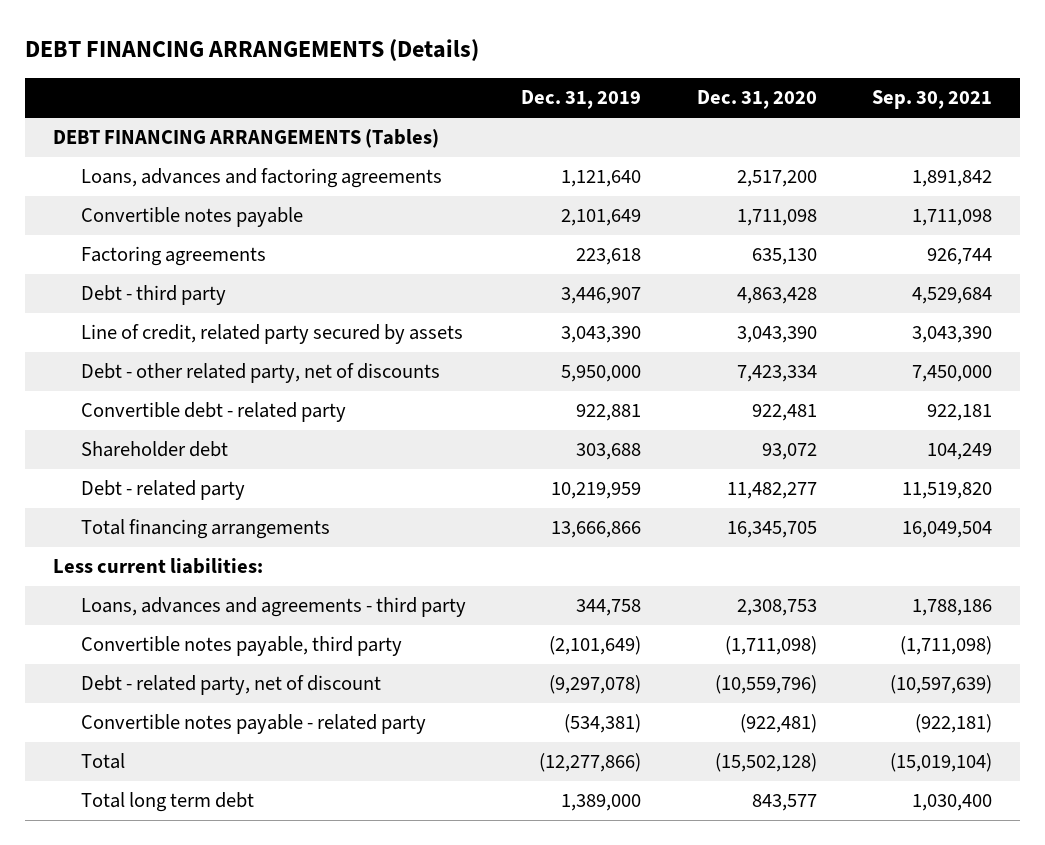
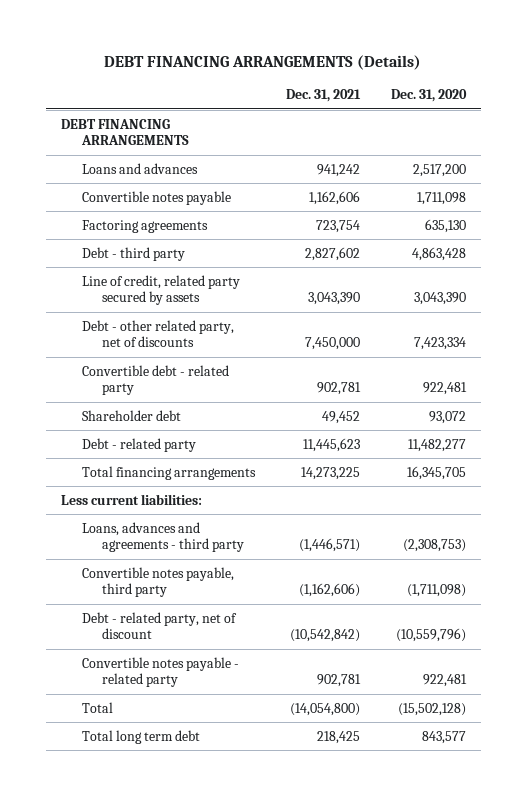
[521,90,642,110] Dec. 31, 2019 -> none
[872,90,993,110] Sep. 30, 2021 -> none
none -> [285,89,361,103] Dec. 31, 2021
[52,129,439,149] DEBT FINANCING ARRANGEMENTS (Tables) -> [61,118,189,146] DEBT FINANCING ARRANGEMENTS
[80,168,442,189] Loans, advances and factoring agreements -> [81,162,198,174] Loans and advances
[736,599,817,617] 2,308,753 -> [402,539,466,553] (2,308,753)
[739,714,817,734] (922,481) -> [422,674,467,688] 922,481

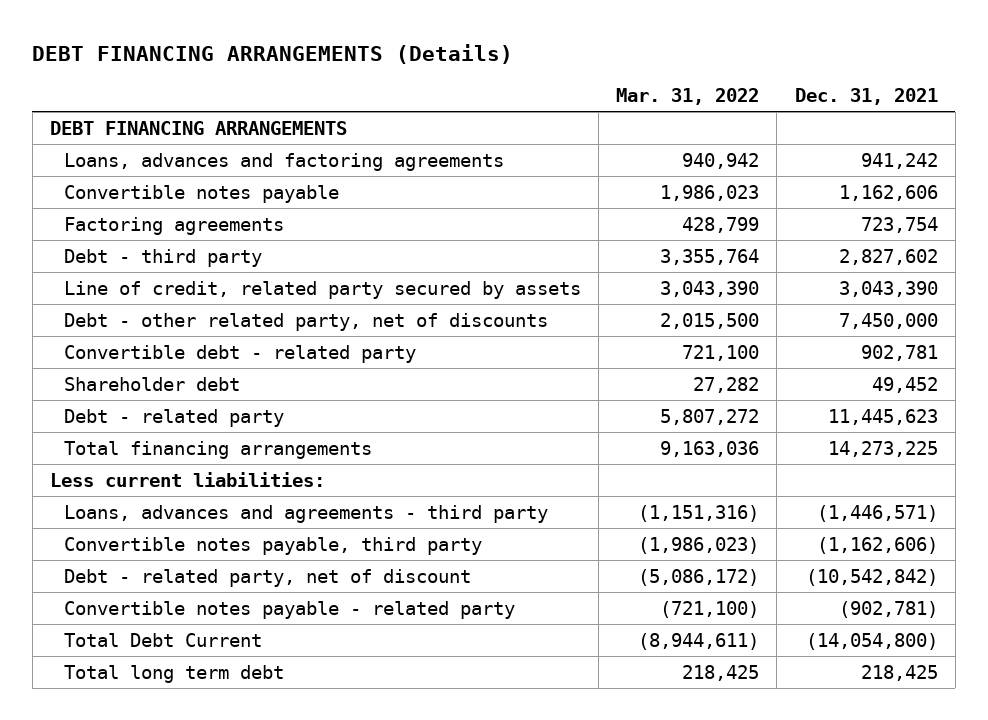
[390,89,467,103] Dec. 31, 2020 -> none
none -> [616,88,760,106] Mar. 31, 2022
[81,162,198,174] Loans and advances -> [63,152,504,171] Loans, advances and factoring agreements
[316,674,361,688] 902,781 -> [838,600,938,618] (902,781)
[81,701,113,713] Total -> [63,632,262,647] Total Debt Current

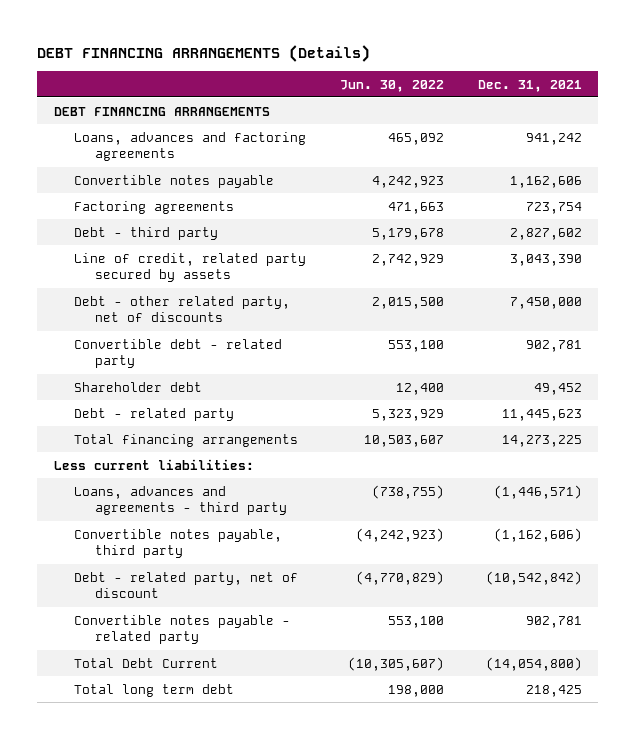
[616,88,760,106] Mar. 31, 2022 -> none
none -> [340,79,445,92] Jun. 30, 2022
[838,600,938,618] (902,781) -> [525,615,582,628] 902,781

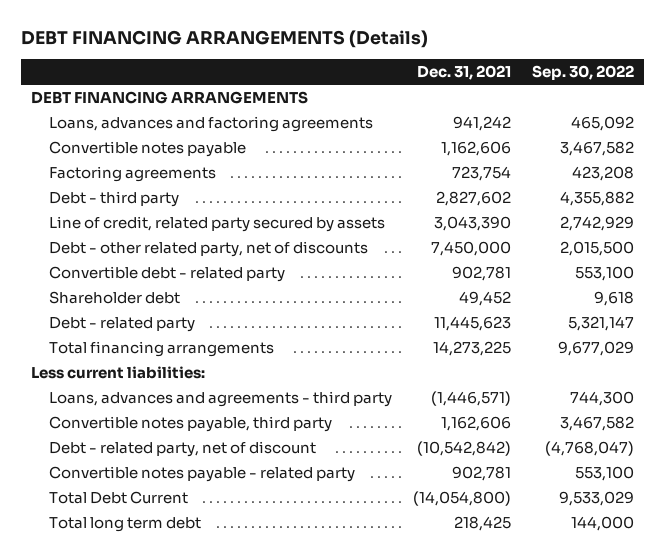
[340,79,445,92] Jun. 30, 2022 -> none
none -> [531,65,634,81] Sep. 30, 2022
[493,527,582,542] (1,162,606) -> [440,415,511,431] 1,162,606

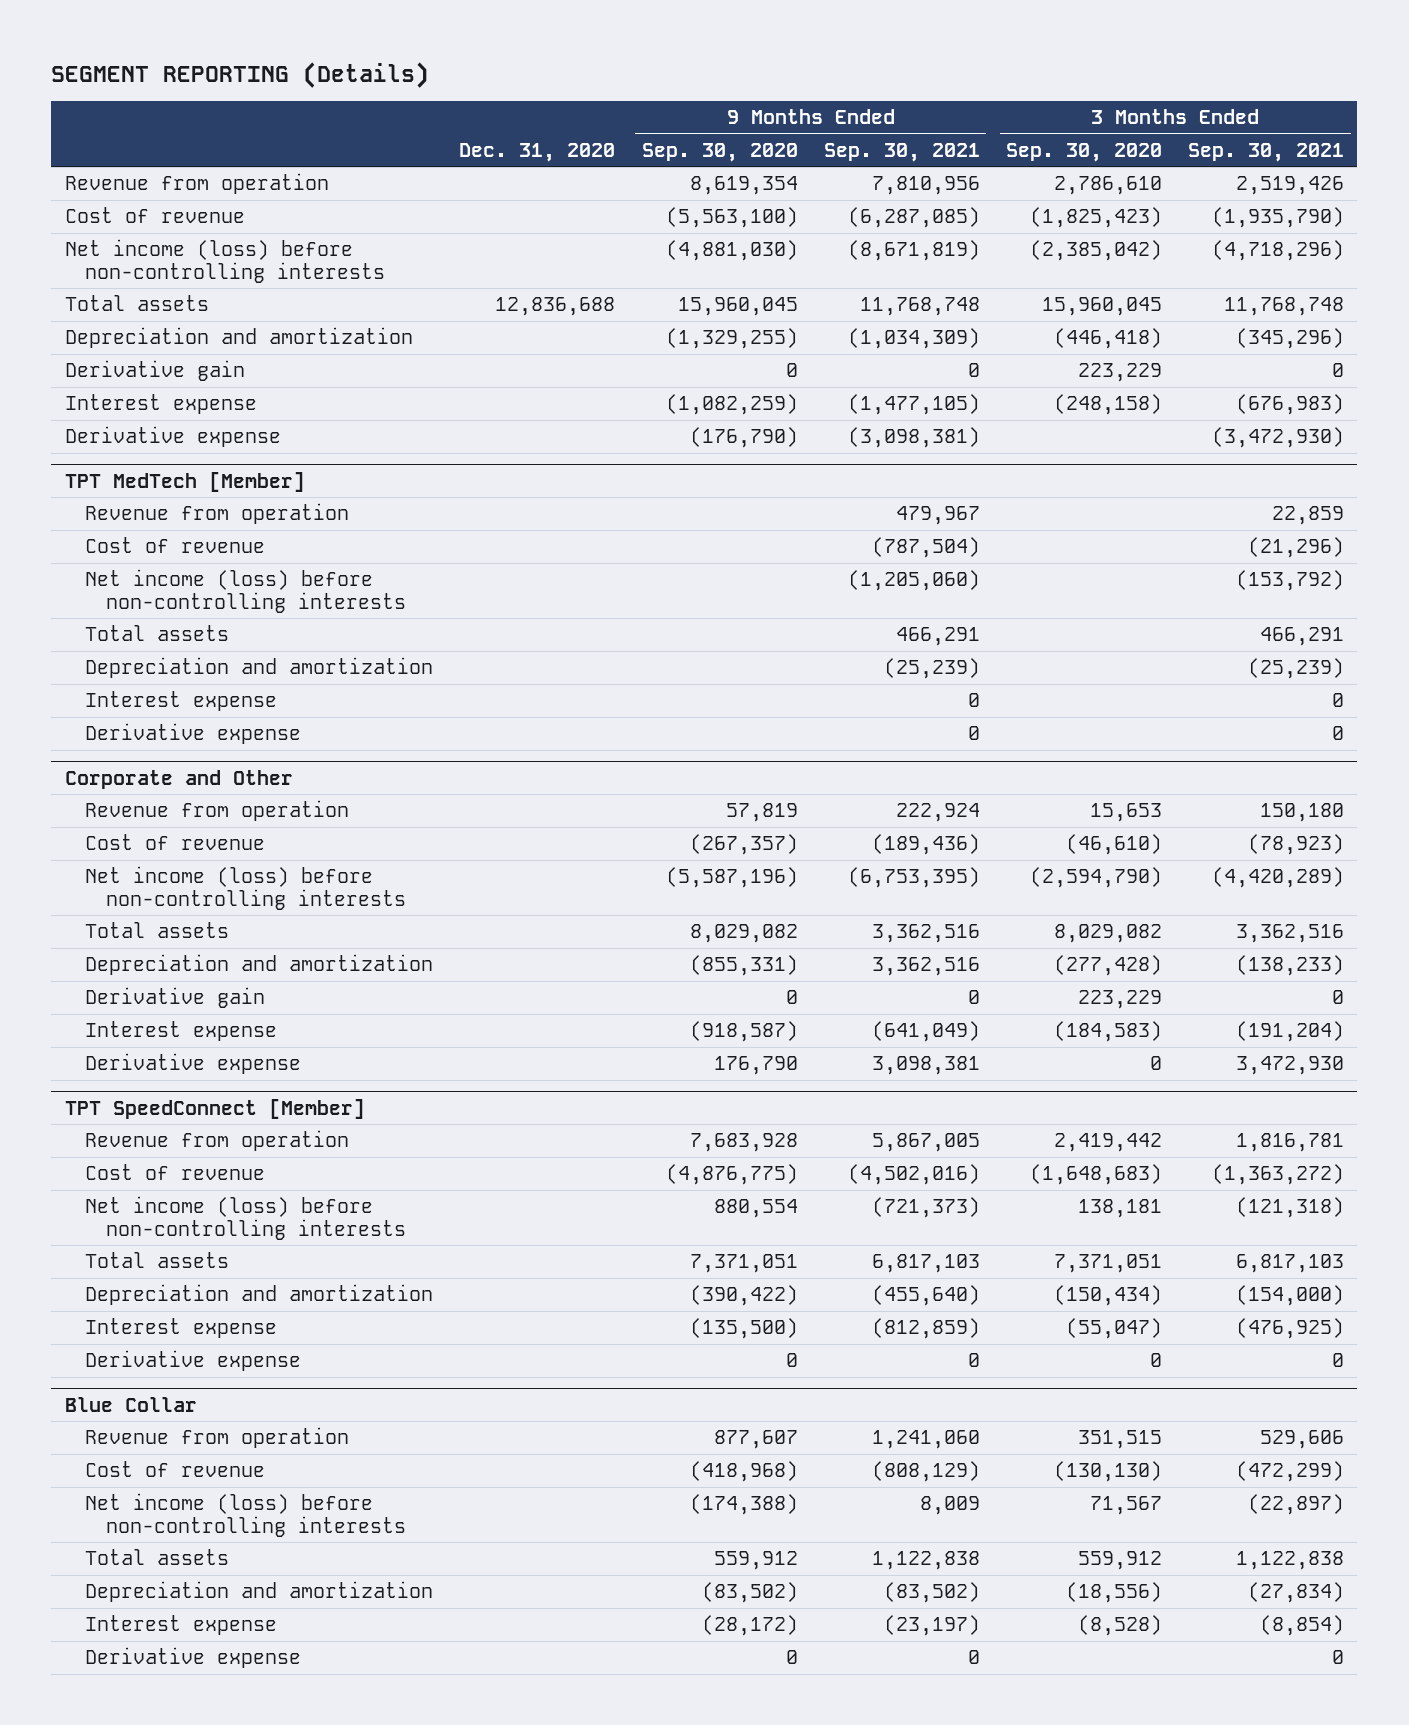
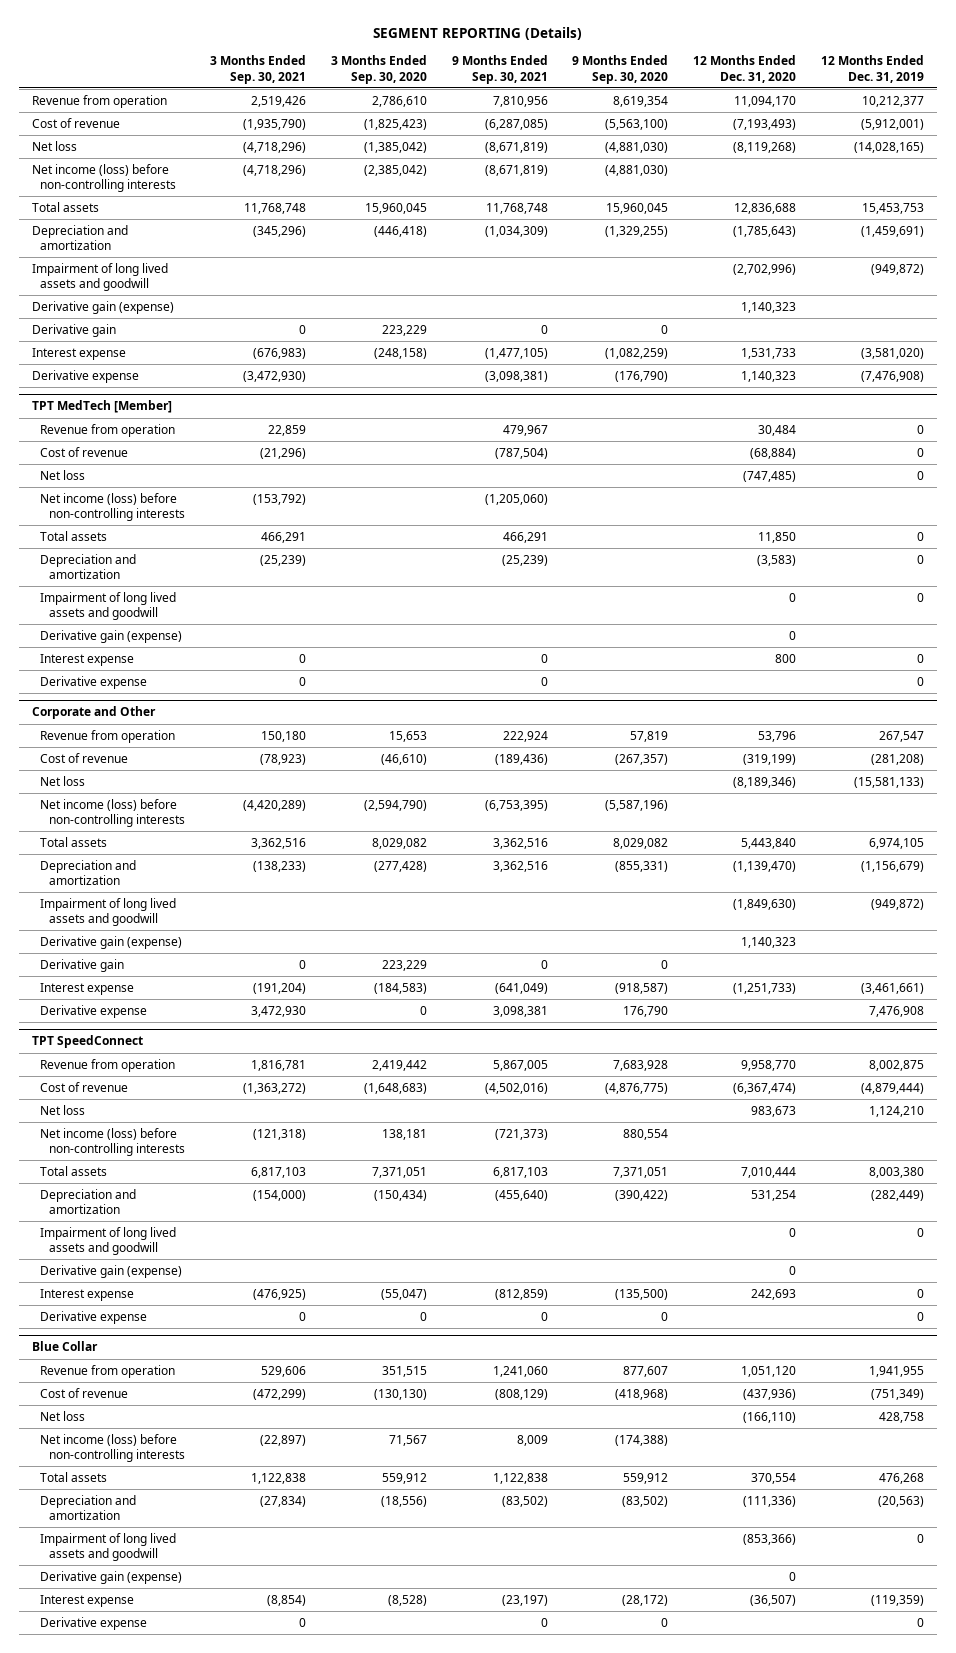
[459,142,616,162] Dec. 31, 2020 -> none
none -> [693,55,797,83] 12 Months Ended Dec. 31, 2020
none -> [821,55,925,83] 12 Months Ended Dec. 31, 2019
none -> [31,140,77,151] Net loss
none -> [31,262,168,292] Impairment of long lived assets and goodwill
none -> [31,300,174,314] Derivative gain (expense)
none -> [40,469,86,480] Net loss
none -> [40,591,177,621] Impairment of long lived assets and goodwill
none -> [40,629,183,643] Derivative gain (expense)
none -> [40,775,86,786] Net loss
none -> [40,897,177,927] Impairment of long lived assets and goodwill
none -> [40,935,183,949] Derivative gain (expense)
[64,1098,365,1119] TPT SpeedConnect [Member] -> [31,1035,143,1049] TPT SpeedConnect
none -> [40,1104,86,1115] Net loss
none -> [40,1226,177,1256] Impairment of long lived assets and goodwill
none -> [40,1264,183,1278] Derivative gain (expense)
none -> [40,1410,86,1421] Net loss
none -> [40,1532,177,1562] Impairment of long lived assets and goodwill
none -> [40,1570,183,1584] Derivative gain (expense)

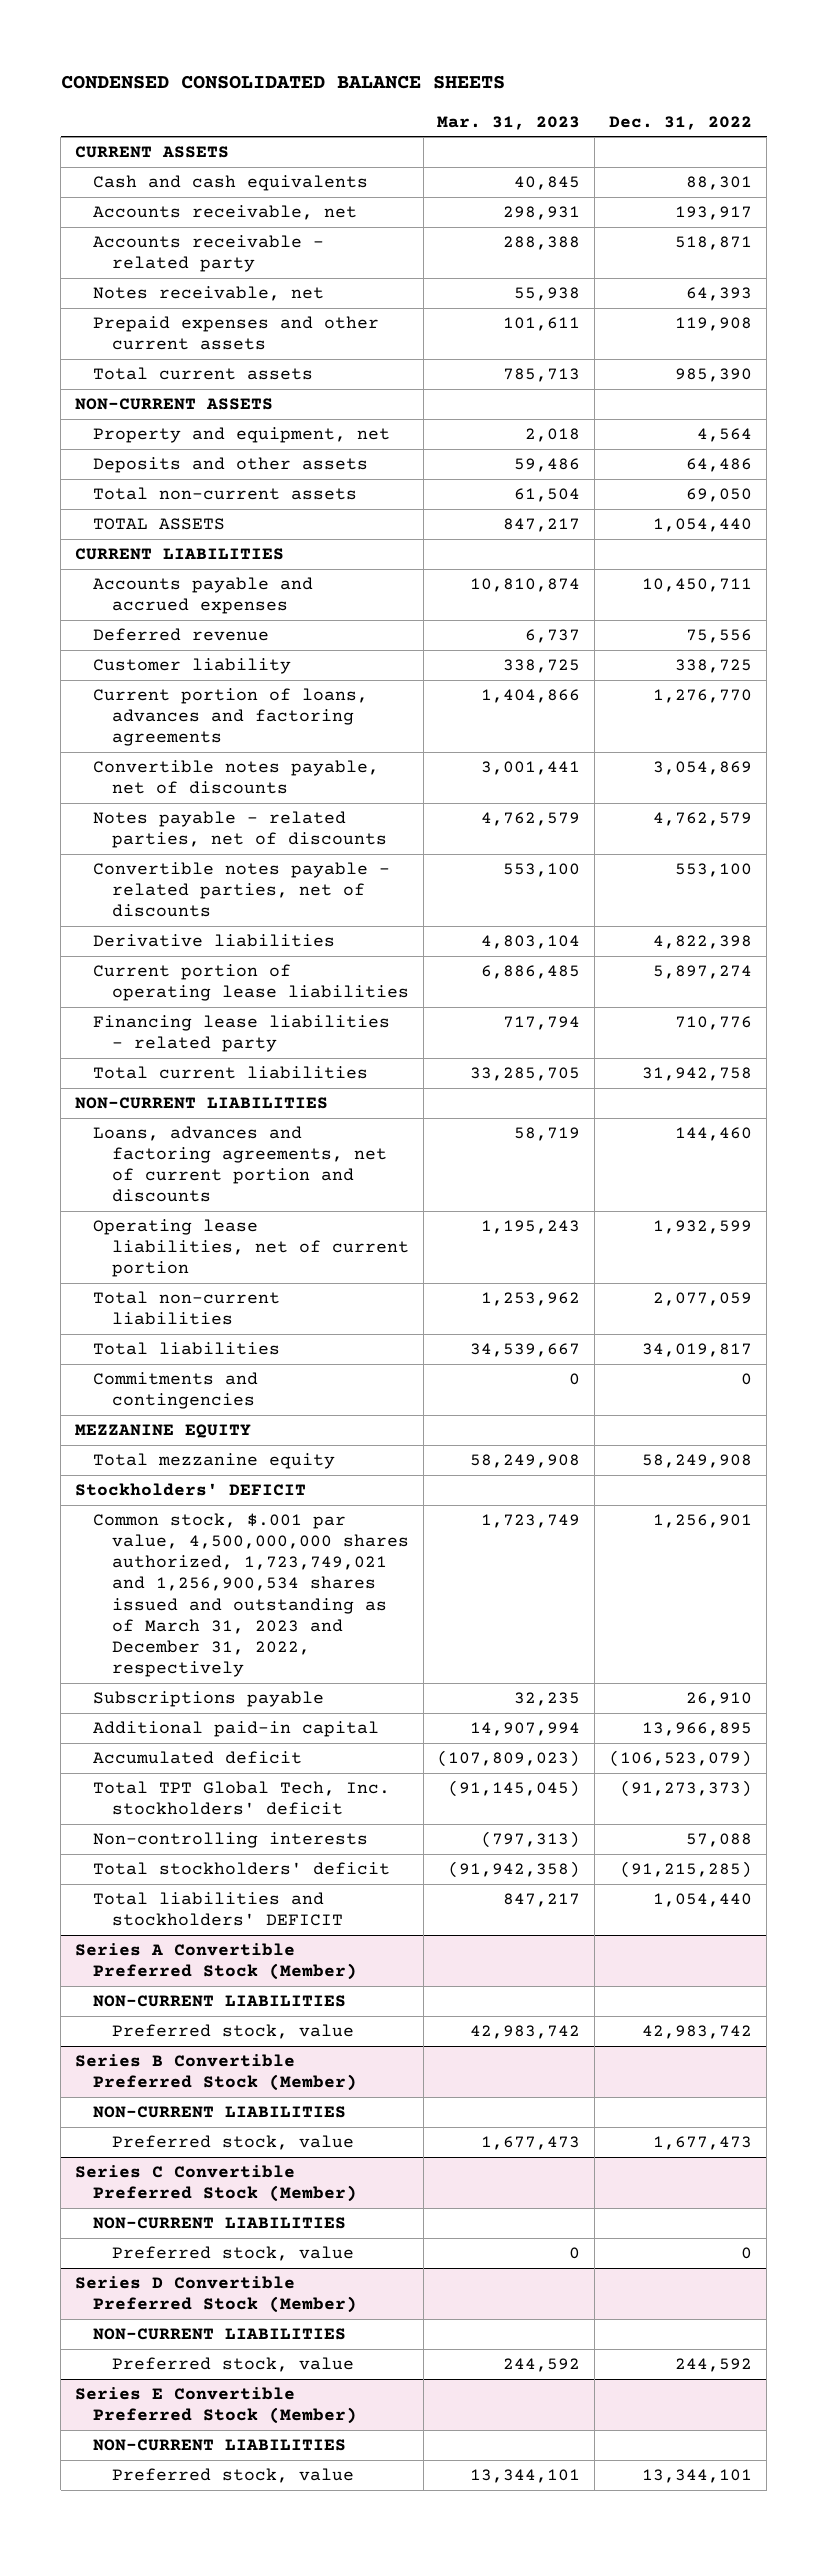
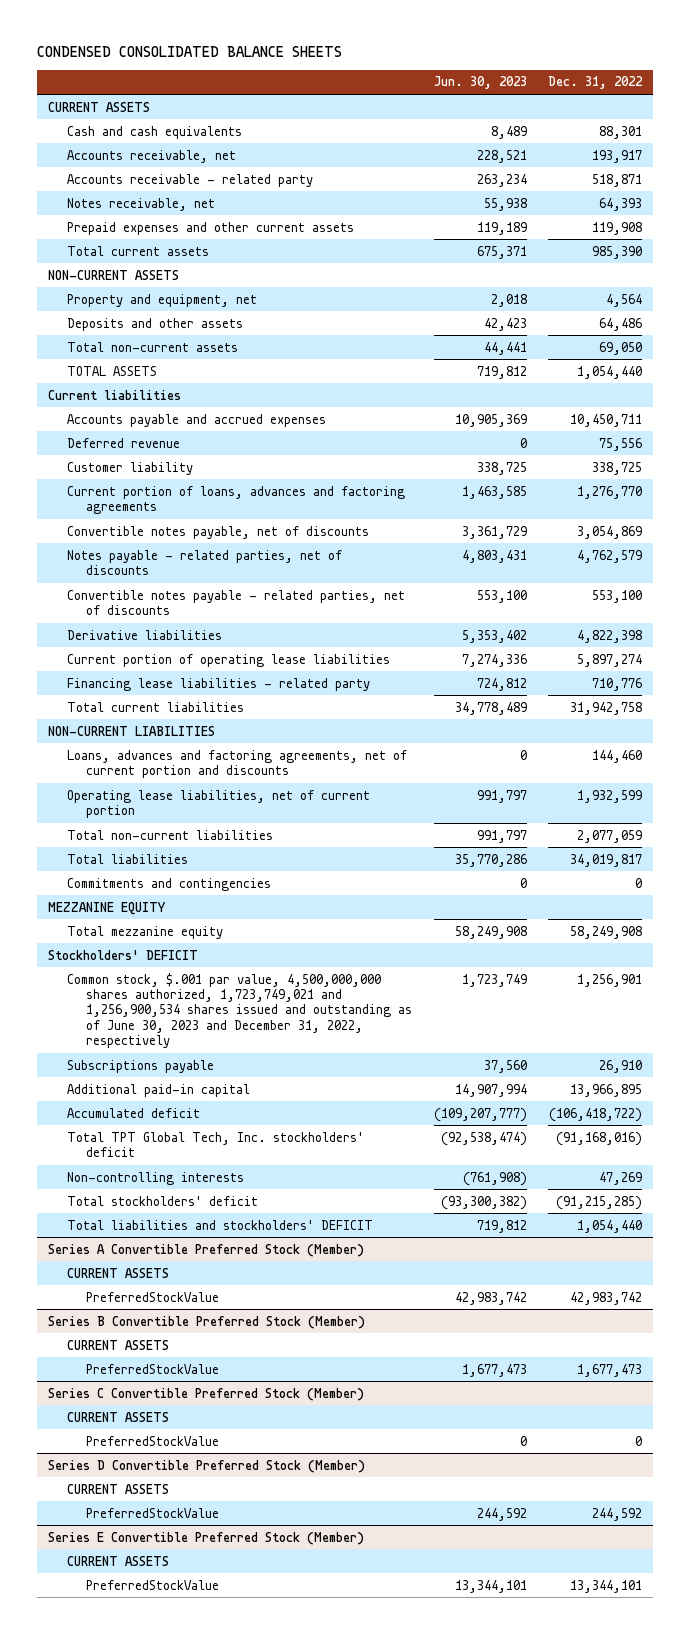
[437,115,581,130] Mar. 31, 2023 -> none
none -> [433,76,527,90] Jun. 30, 2023
[75,548,285,561] CURRENT LIABILITIES -> [47,389,181,400] Current liabilities
[93,1513,409,1677] Common stock, $.001 par value, 4,500,000,000 shares authorized, 1,723,749,021 and 1,256,900,534 shares issued and outstanding as of March 31, 2023 and December 31, 2022, respectively -> [66,972,412,1048] Common stock, $.001 par value, 4,500,000,000 shares authorized, 1,723,749,021 and 1,256,900,534 shares issued and outstanding as of June 30, 2023 and December 31, 2022, respectively
[609,1750,753,1768] (106,523,079) -> [549,1107,643,1122] (106,418,722)
[620,1780,753,1798] (91,273,373) -> [556,1131,643,1146] (91,168,016)
[686,1833,753,1848] 57,088 -> [599,1171,643,1185] 47,269
[93,1995,347,2008] NON-CURRENT LIABILITIES -> none
none -> [66,1267,169,1278] CURRENT ASSETS
[111,2024,354,2040] Preferred stock, value -> [85,1291,219,1302] PreferredStockValue
[93,2106,347,2119] NON-CURRENT LIABILITIES -> none
none -> [66,1339,169,1350] CURRENT ASSETS
[111,2135,354,2151] Preferred stock, value -> [85,1363,219,1374] PreferredStockValue
[93,2217,347,2230] NON-CURRENT LIABILITIES -> none
none -> [66,1411,169,1422] CURRENT ASSETS
[111,2246,354,2262] Preferred stock, value -> [85,1435,219,1446] PreferredStockValue
[93,2328,347,2341] NON-CURRENT LIABILITIES -> none
none -> [66,1483,169,1494] CURRENT ASSETS
[111,2357,354,2373] Preferred stock, value -> [85,1507,219,1518] PreferredStockValue
[93,2439,347,2452] NON-CURRENT LIABILITIES -> none
none -> [66,1555,169,1566] CURRENT ASSETS
[111,2468,354,2484] Preferred stock, value -> [85,1579,219,1590] PreferredStockValue

